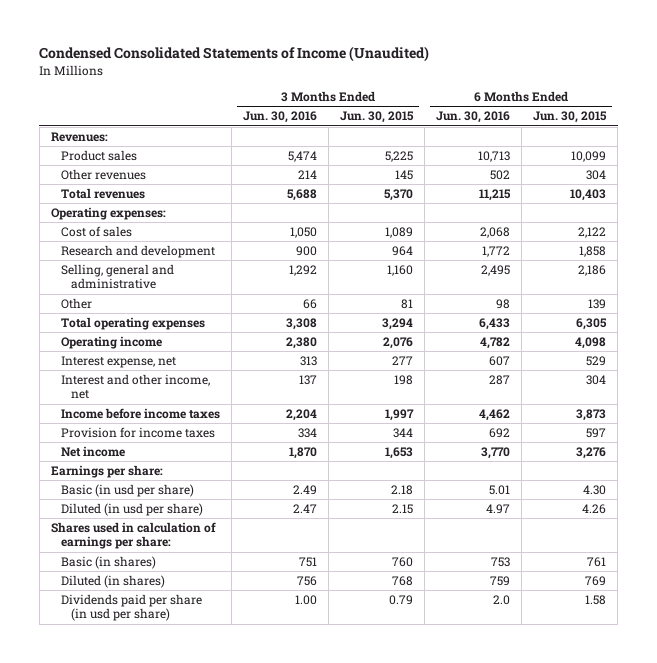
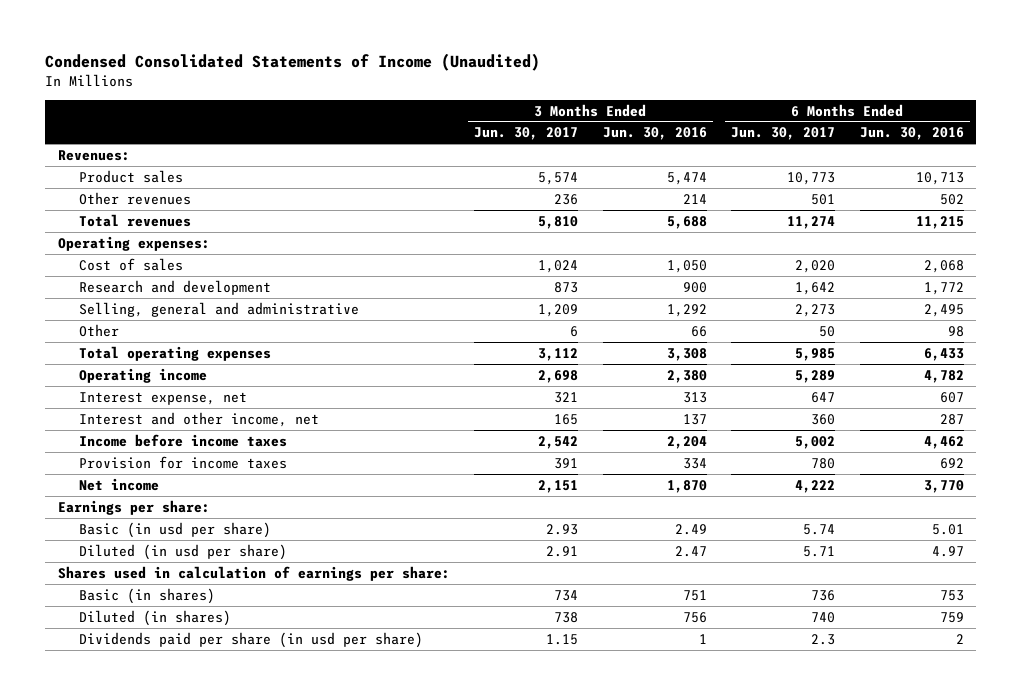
[340,111,415,124] Jun. 30, 2015 -> none
[533,111,608,124] Jun. 30, 2015 -> none
none -> [474,127,579,141] Jun. 30, 2017
none -> [731,127,836,141] Jun. 30, 2017
[294,595,317,606] 1.00 -> [698,633,707,644] 1
[493,595,511,606] 2.0 -> [955,633,964,644] 2

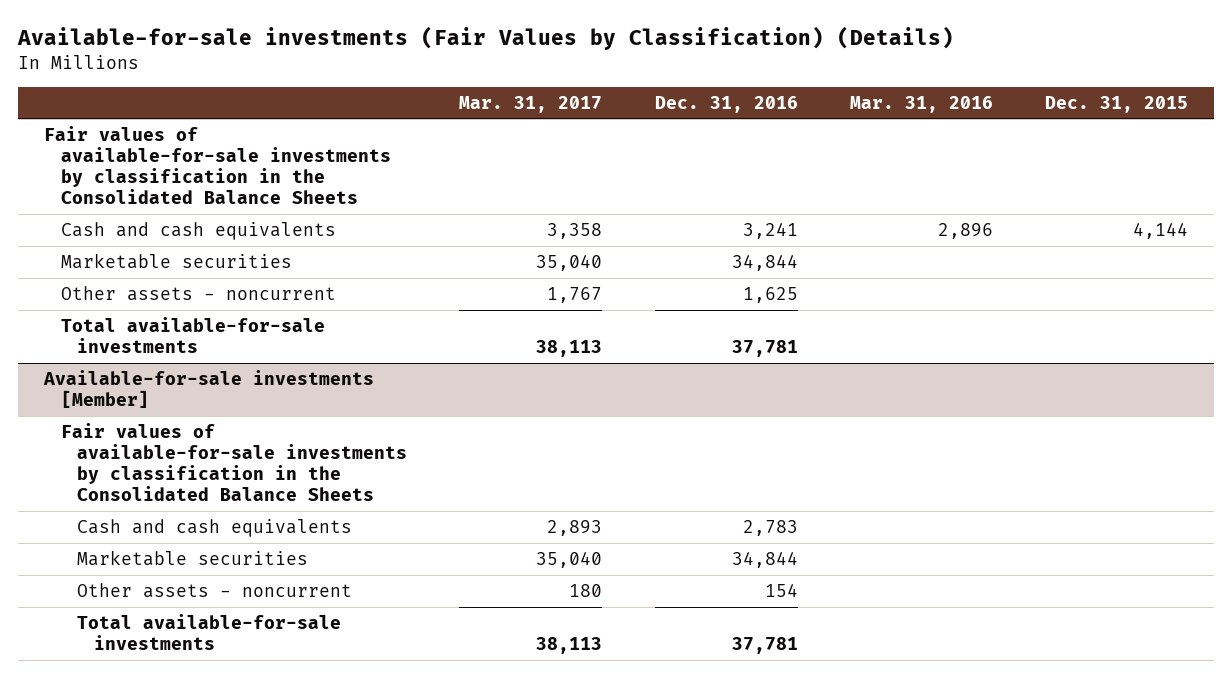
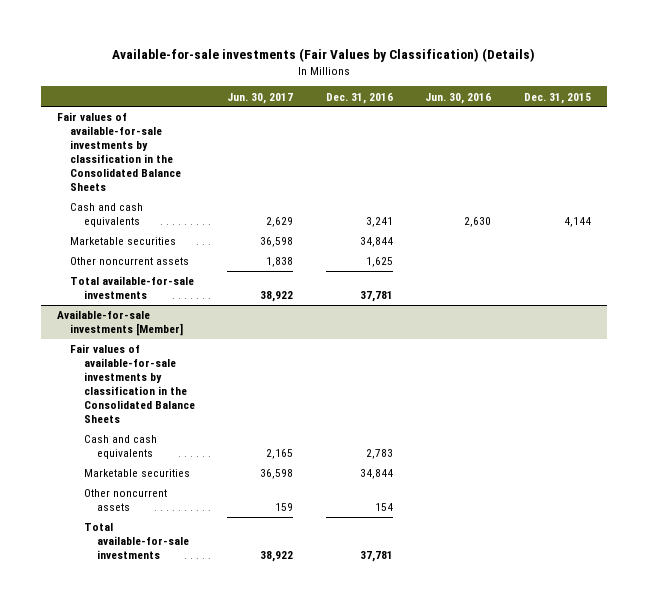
[459,95,603,113] Mar. 31, 2017 -> none
[849,95,993,113] Mar. 31, 2016 -> none
none -> [227,92,294,104] Jun. 30, 2017
none -> [425,92,492,104] Jun. 30, 2016
[60,286,336,302] Other assets - noncurrent -> [70,257,190,266] Other noncurrent assets
[77,583,353,599] Other assets - noncurrent -> [83,489,167,512] Other noncurrent assets

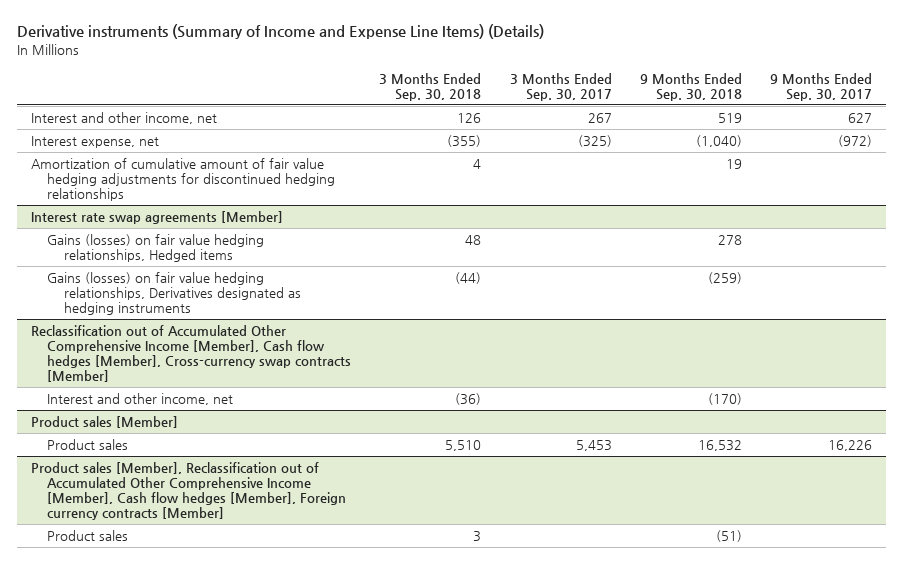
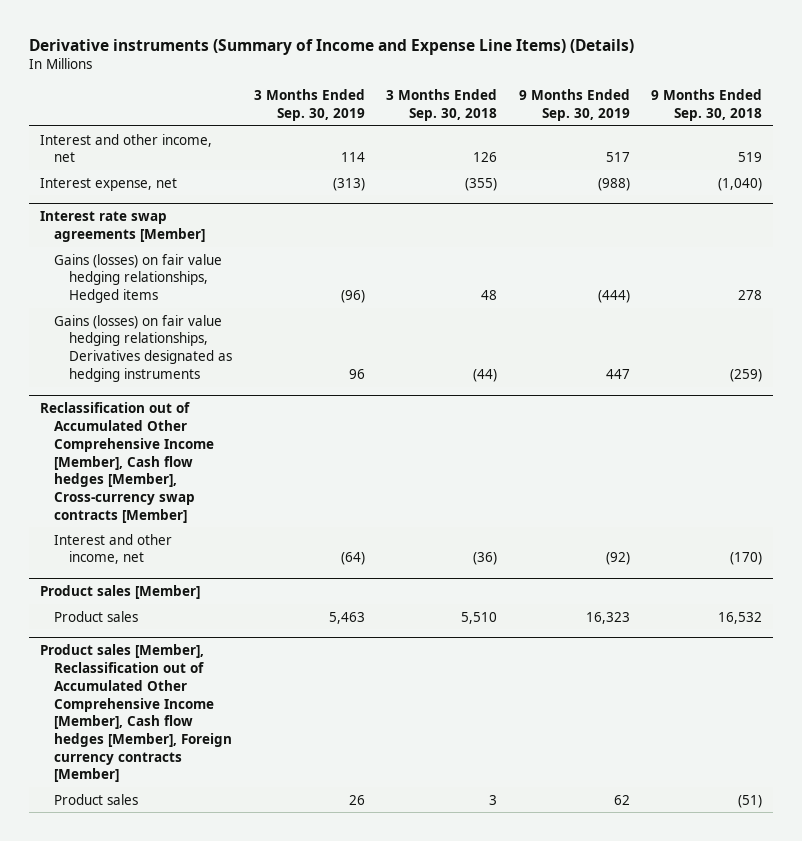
[509,72,612,101] 3 Months Ended Sep. 30, 2017 -> none
[769,72,872,101] 9 Months Ended Sep. 30, 2017 -> none
none -> [253,89,365,121] 3 Months Ended Sep. 30, 2019
none -> [518,89,630,121] 9 Months Ended Sep. 30, 2019
[30,158,336,201] Amortization of cumulative amount of fair value hedging adjustments for discontinued hedging relationships -> none

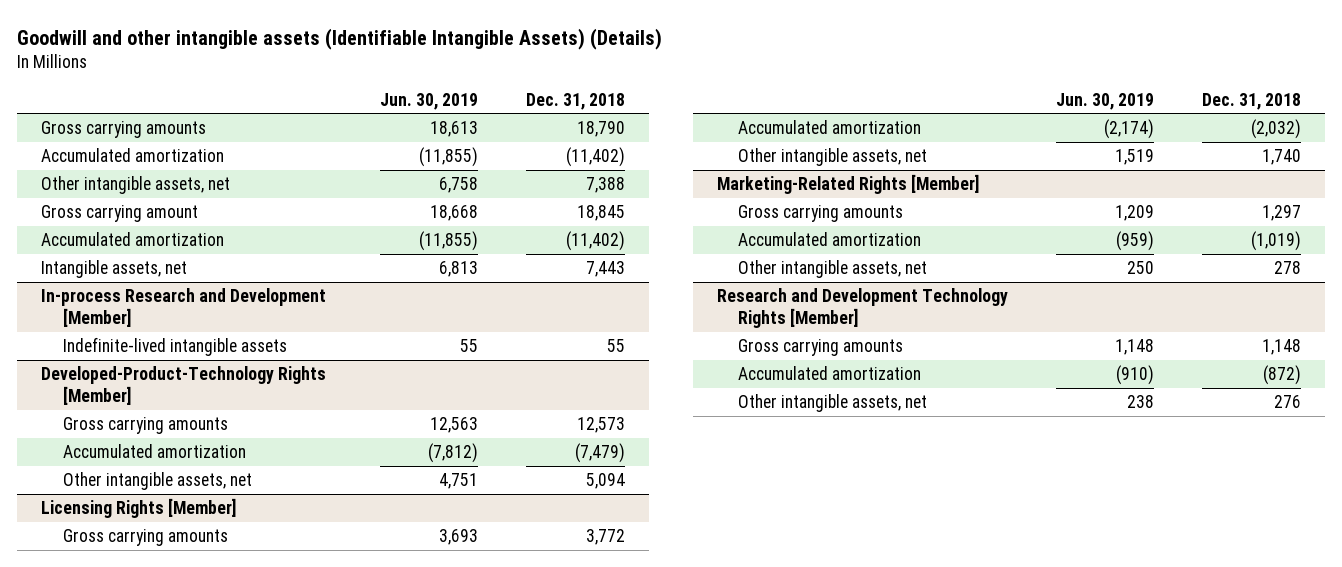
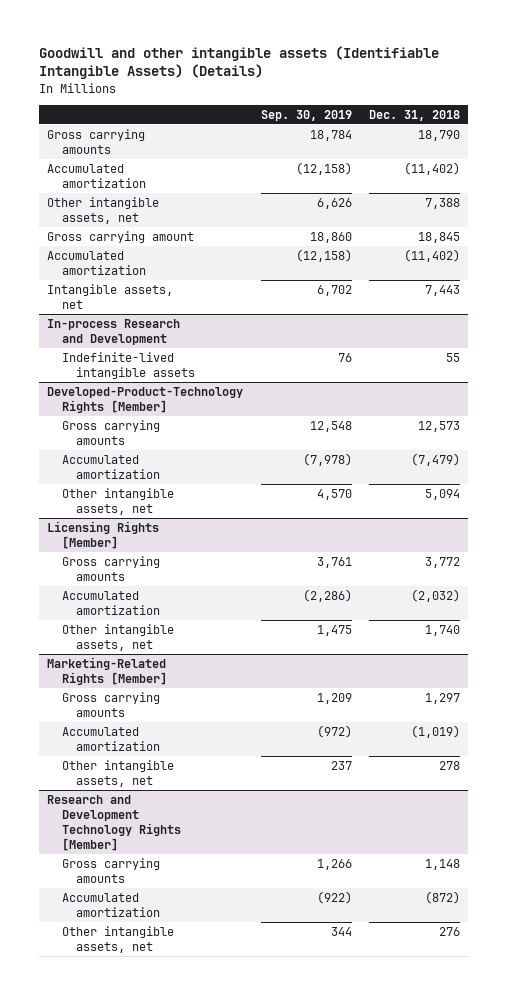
[380,92,479,110] Jun. 30, 2019 -> none
none -> [260,109,352,121] Sep. 30, 2019
[41,287,327,328] In-process Research and Development [Member] -> [47,318,181,345] In-process Research and Development

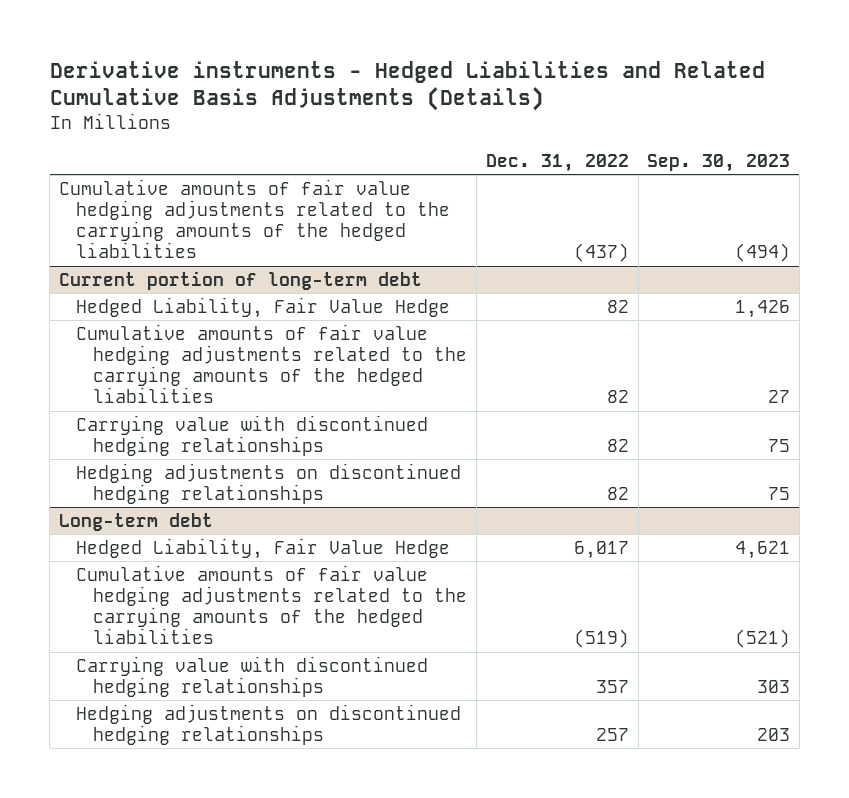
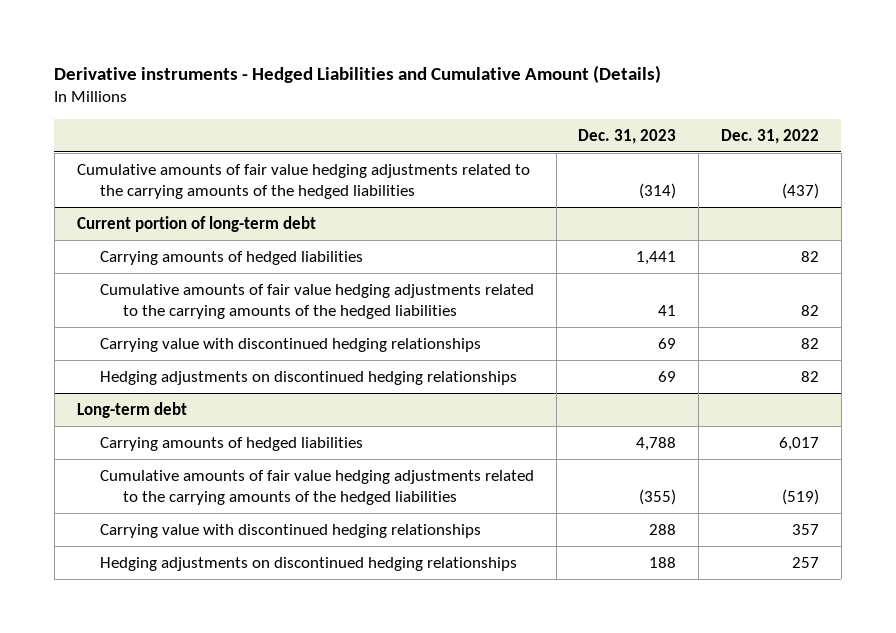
[49,60,765,112] Derivative instruments - Hedged Liabilities and Related Cumulative Basis Adjustments (Details) -> [54,65,662,84] Derivative instruments - Hedged Liabilities and Cumulative Amount (Details)
[647,153,791,172] Sep. 30, 2023 -> none
none -> [578,128,677,144] Dec. 31, 2023
[76,296,451,318] Hedged Liability, Fair Value Hedge -> [99,250,363,265] Carrying amounts of hedged liabilities
[76,537,451,559] Hedged Liability, Fair Value Hedge -> [99,436,363,451] Carrying amounts of hedged liabilities

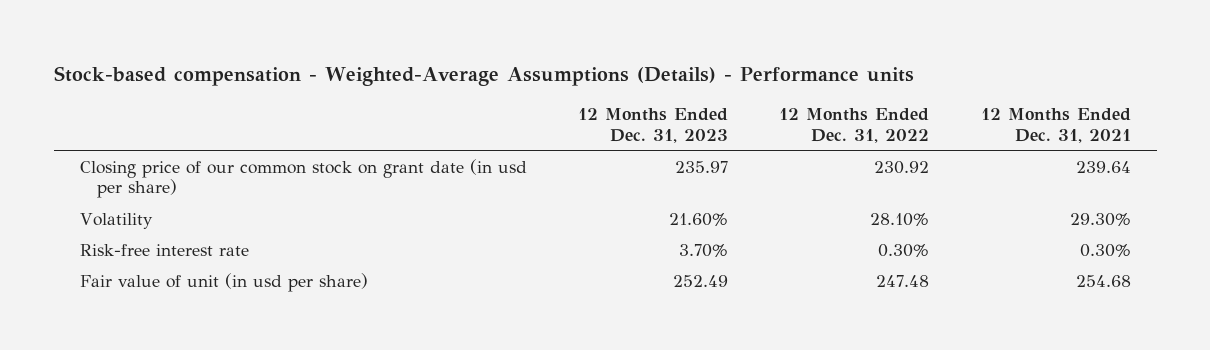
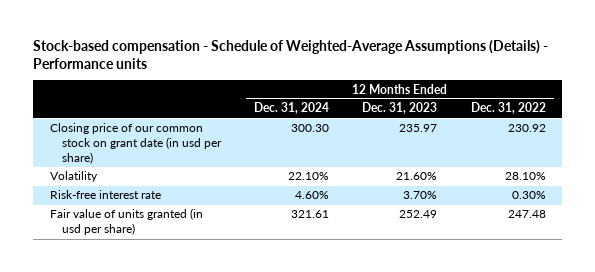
[53,66,914,87] Stock-based compensation - Weighted-Average Assumptions (Details) - Performance units -> [32,39,548,69] Stock-based compensation - Schedule of Weighted-Average Assumptions (Details) - Performance units
[980,108,1131,143] 12 Months Ended Dec. 31, 2021 -> none
none -> [254,102,330,115] Dec. 31, 2024
[79,272,368,292] Fair value of unit (in usd per share) -> [49,208,203,236] Fair value of units granted (in usd per share)

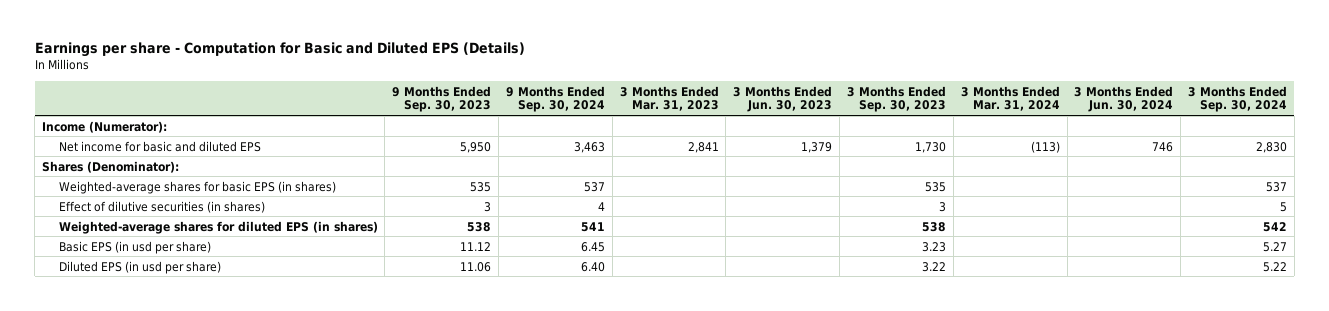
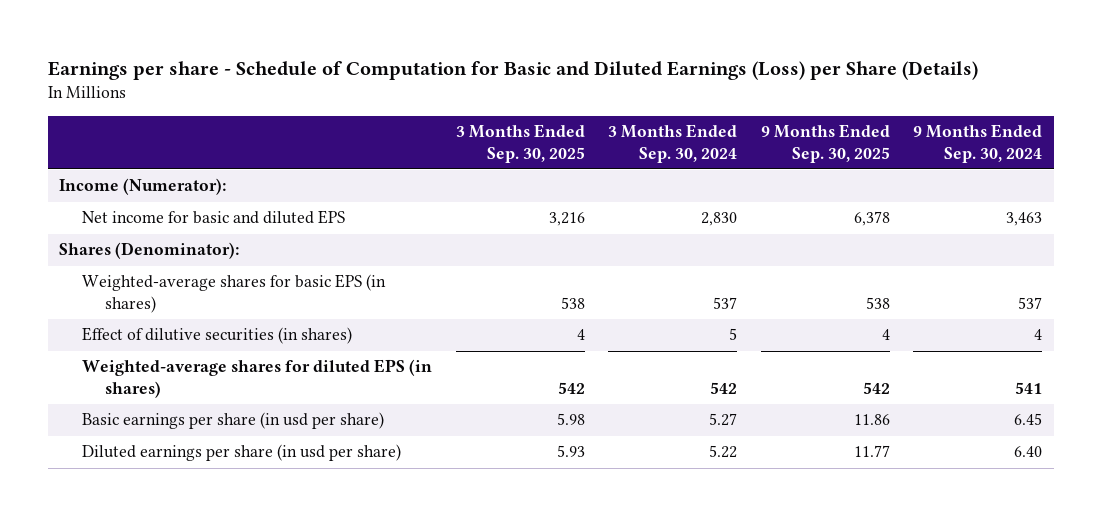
[34,42,525,58] Earnings per share - Computation for Basic and Diluted EPS (Details) -> [47,60,978,80] Earnings per share - Schedule of Computation for Basic and Diluted Earnings (Loss) per Share (Details)
[392,85,492,113] 9 Months Ended Sep. 30, 2023 -> none
[619,85,719,112] 3 Months Ended Mar. 31, 2023 -> none
[733,85,833,113] 3 Months Ended Jun. 30, 2023 -> none
[846,85,946,113] 3 Months Ended Sep. 30, 2023 -> none
[960,85,1060,112] 3 Months Ended Mar. 31, 2024 -> none
[1074,85,1174,113] 3 Months Ended Jun. 30, 2024 -> none
none -> [455,124,585,163] 3 Months Ended Sep. 30, 2025
none -> [760,124,890,163] 9 Months Ended Sep. 30, 2025
[58,240,211,254] Basic EPS (in usd per share) -> [82,412,385,430] Basic earnings per share (in usd per share)
[58,260,221,274] Diluted EPS (in usd per share) -> [82,444,402,462] Diluted earnings per share (in usd per share)

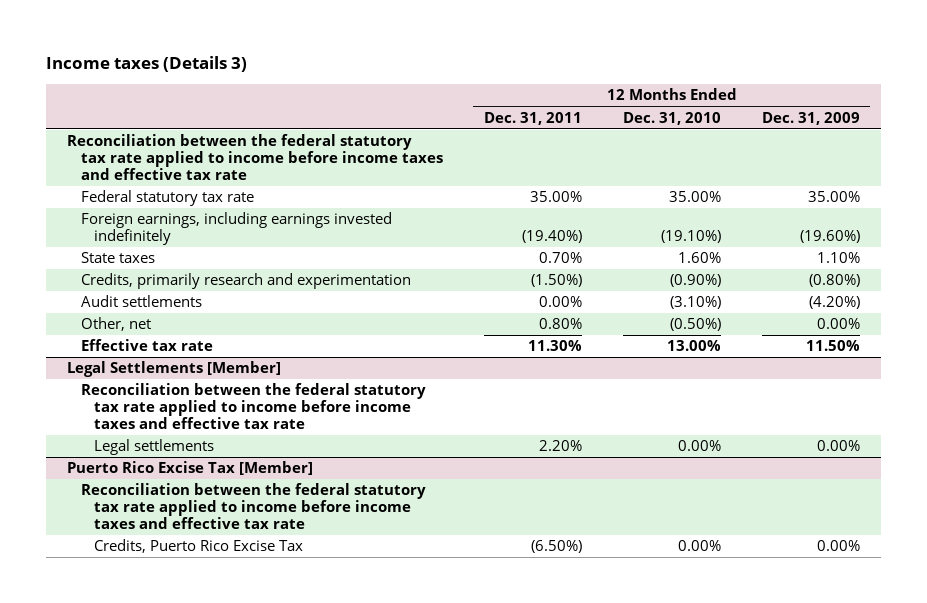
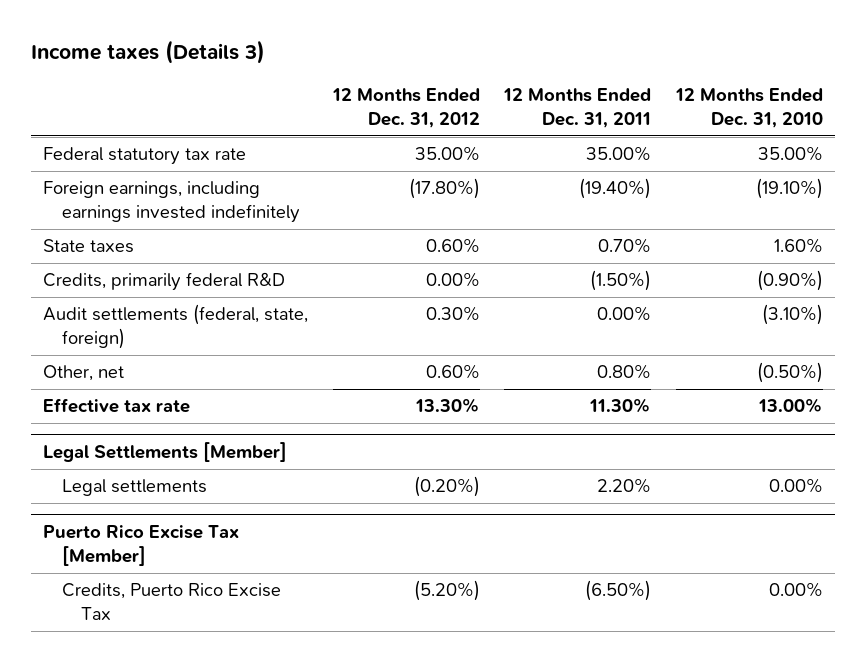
[762,111,861,125] Dec. 31, 2009 -> none
none -> [331,88,480,128] 12 Months Ended Dec. 31, 2012
[67,134,443,181] Reconciliation between the federal statutory tax rate applied to income before income taxes and effective tax rate -> none
[80,273,411,290] Credits, primarily research and experimentation -> [42,272,285,292] Credits, primarily federal R&D
[80,295,202,308] Audit settlements -> [42,304,308,350] Audit settlements (federal, state, foreign)
[80,383,426,430] Reconciliation between the federal statutory tax rate applied to income before income taxes and effective tax rate -> none
[80,483,426,530] Reconciliation between the federal statutory tax rate applied to income before income taxes and effective tax rate -> none

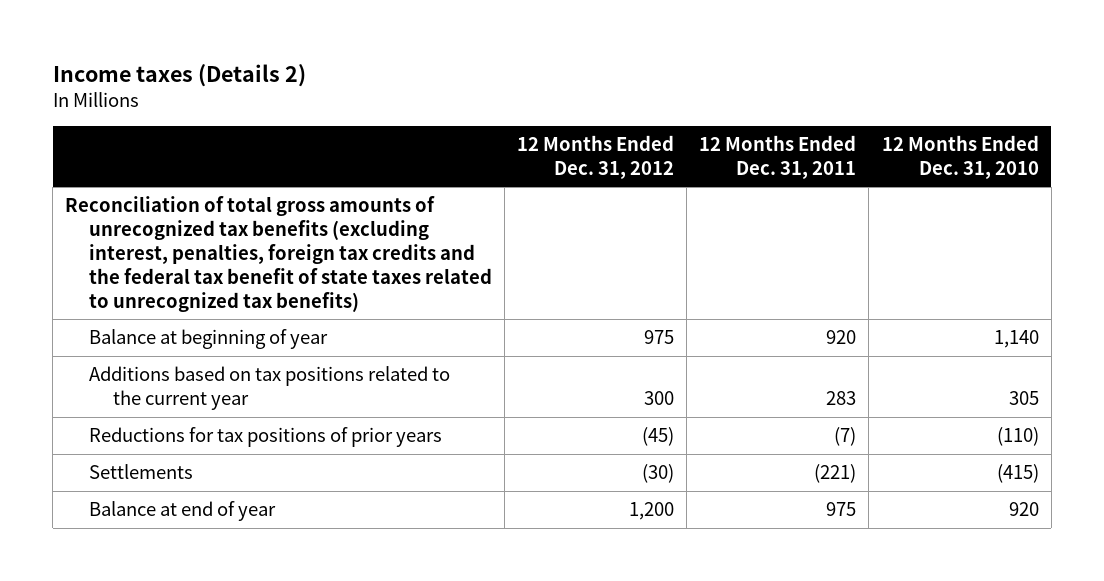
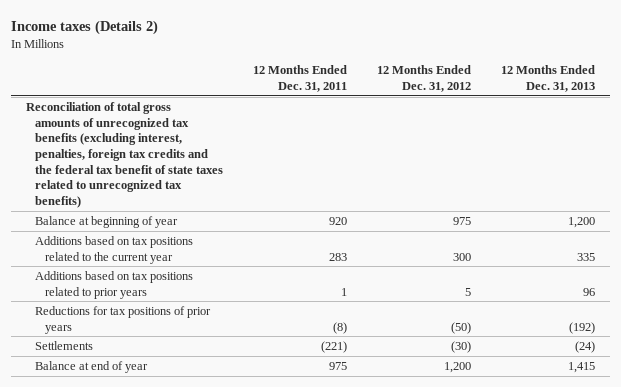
[881,134,1039,179] 12 Months Ended Dec. 31, 2010 -> none
none -> [500,65,595,93] 12 Months Ended Dec. 31, 2013
none -> [35,270,194,299] Additions based on tax positions related to prior years
[642,427,675,447] (45) -> [450,321,471,334] (50)
[834,427,857,447] (7) -> [333,321,348,334] (8)

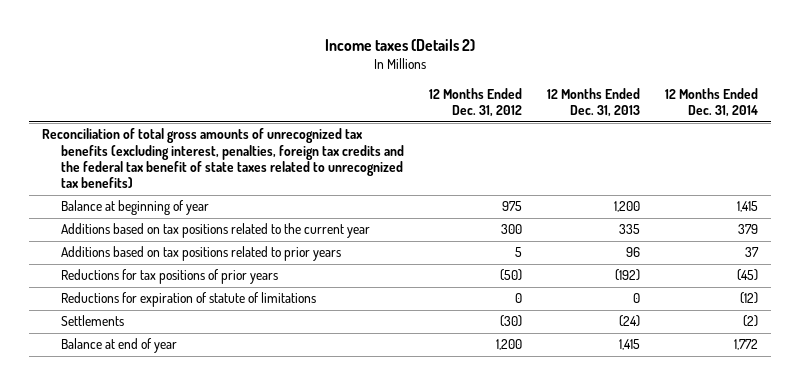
[253,65,348,93] 12 Months Ended Dec. 31, 2011 -> none
none -> [665,87,759,118] 12 Months Ended Dec. 31, 2014
none -> [61,292,317,308] Reductions for expiration of statute of limitations

